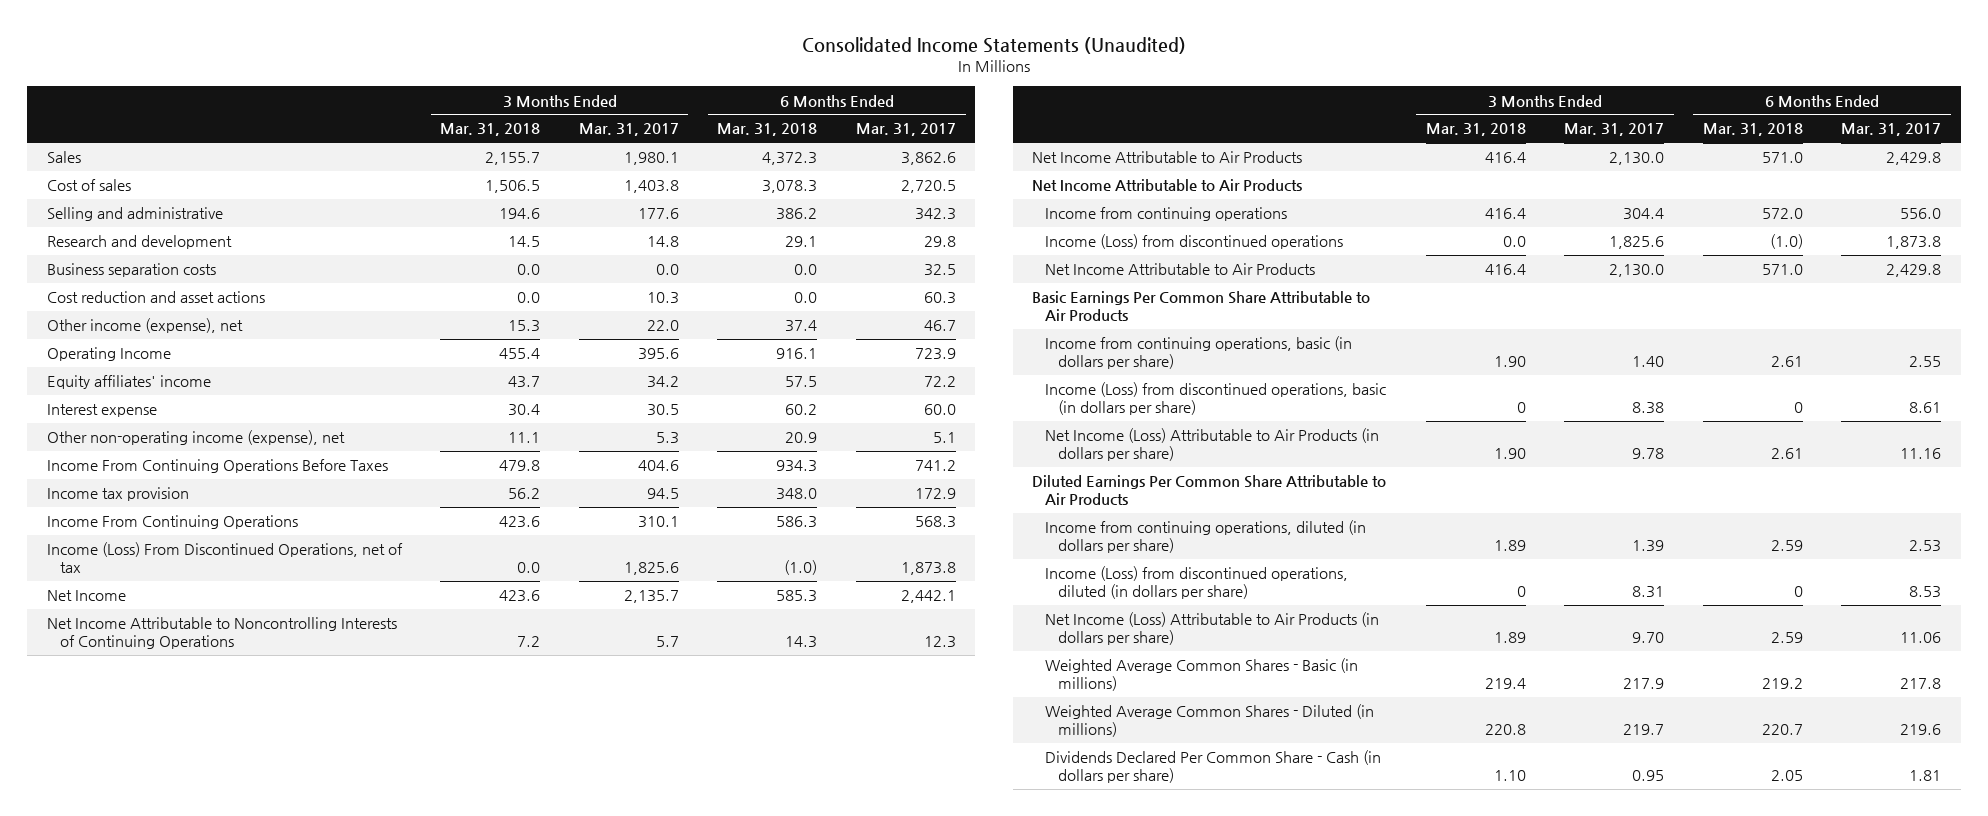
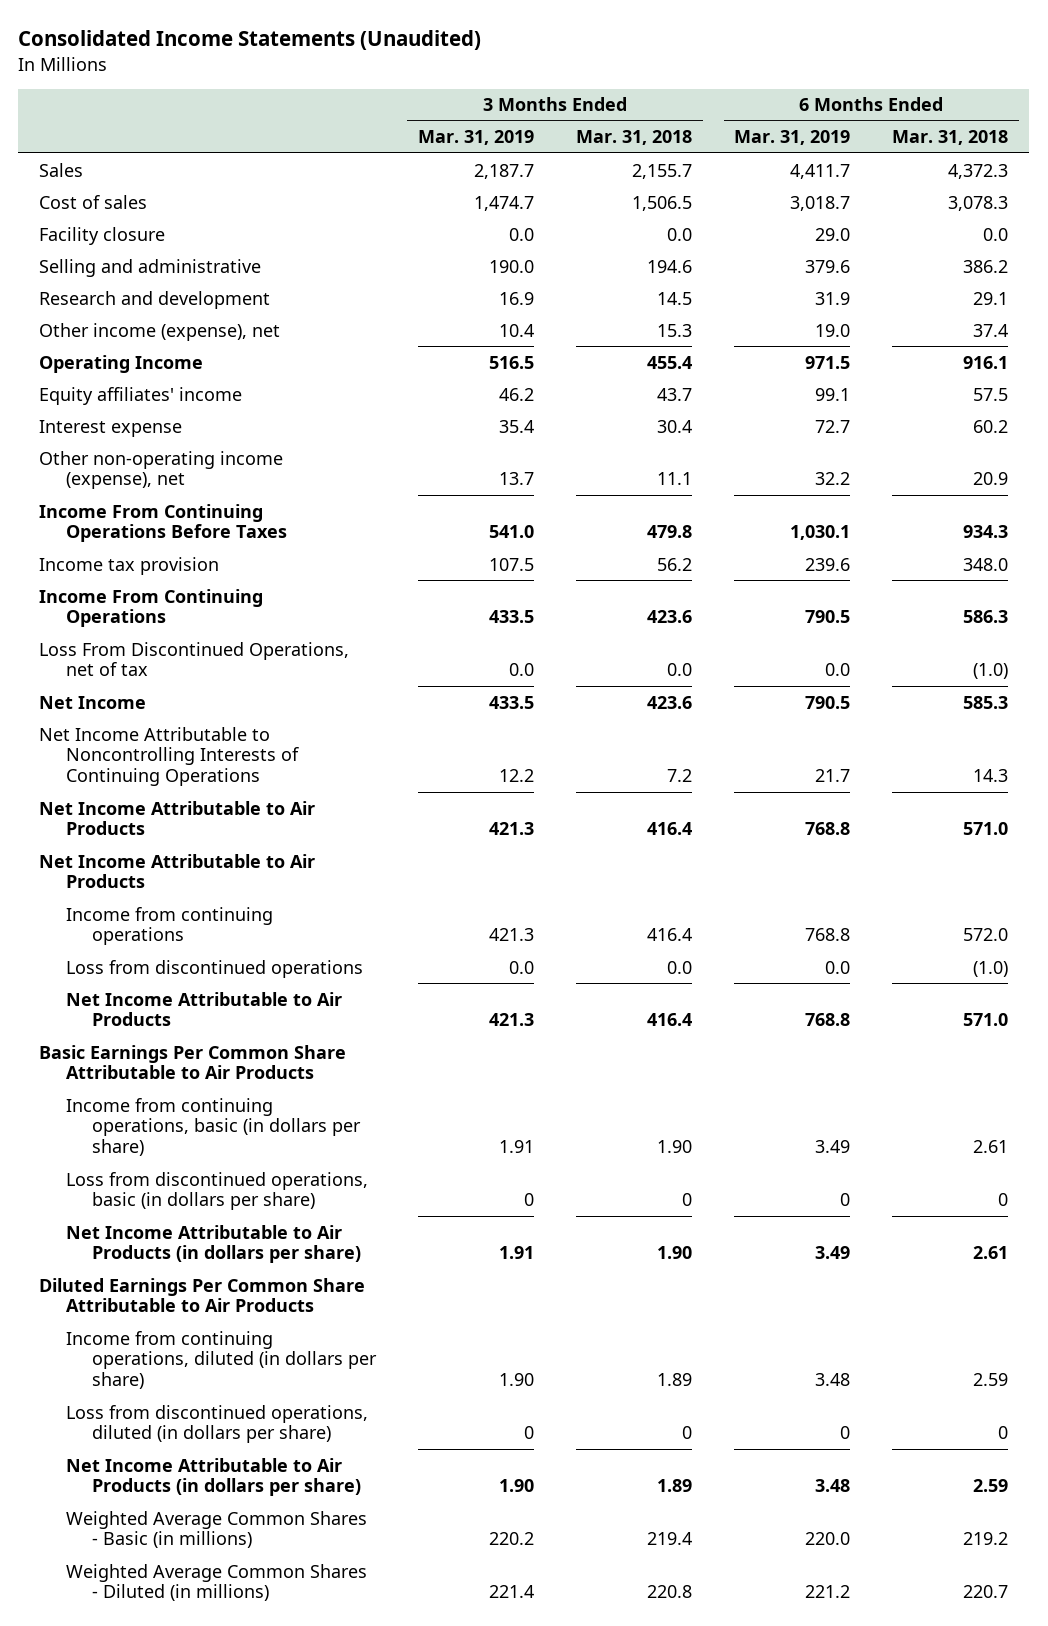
[578,123,679,137] Mar. 31, 2017 -> none
[855,123,956,137] Mar. 31, 2017 -> none
none -> [417,130,534,146] Mar. 31, 2019
none -> [734,130,851,146] Mar. 31, 2019
none -> [39,226,166,245] Facility closure
[46,263,216,278] Business separation costs -> none
[46,291,265,304] Cost reduction and asset actions -> none
[46,542,403,574] Income (Loss) From Discontinued Operations, net of tax -> [39,641,350,677] Loss From Discontinued Operations, net of tax
[1045,234,1344,250] Income (Loss) from discontinued operations -> [65,959,363,978] Loss from discontinued operations
[1045,382,1387,416] Income (Loss) from discontinued operations, basic (in dollars per share) -> [65,1171,368,1211] Loss from discontinued operations, basic (in dollars per share)
[1045,428,1380,462] Net Income (Loss) Attributable to Air Products (in dollars per share) -> [65,1224,361,1264] Net Income Attributable to Air Products (in dollars per share)
[1045,566,1349,600] Income (Loss) from discontinued operations, diluted (in dollars per share) -> [65,1404,368,1444] Loss from discontinued operations, diluted (in dollars per share)
[1045,612,1380,646] Net Income (Loss) Attributable to Air Products (in dollars per share) -> [65,1457,361,1497] Net Income Attributable to Air Products (in dollars per share)
[1045,750,1382,784] Dividends Declared Per Common Share - Cash (in dollars per share) -> none

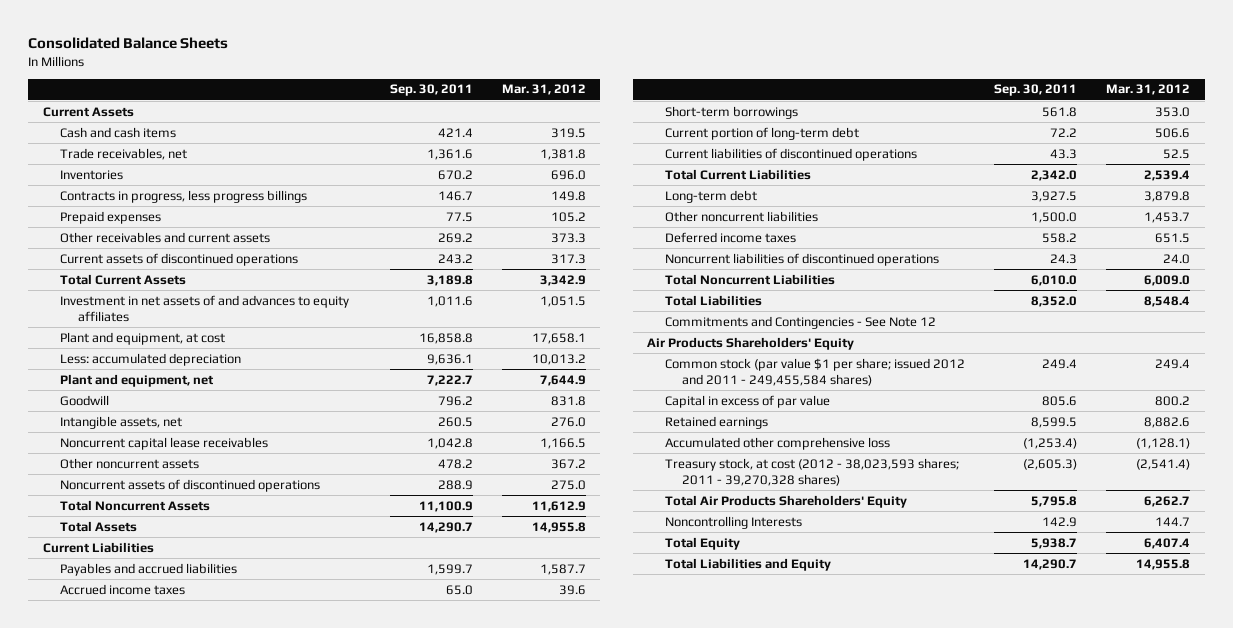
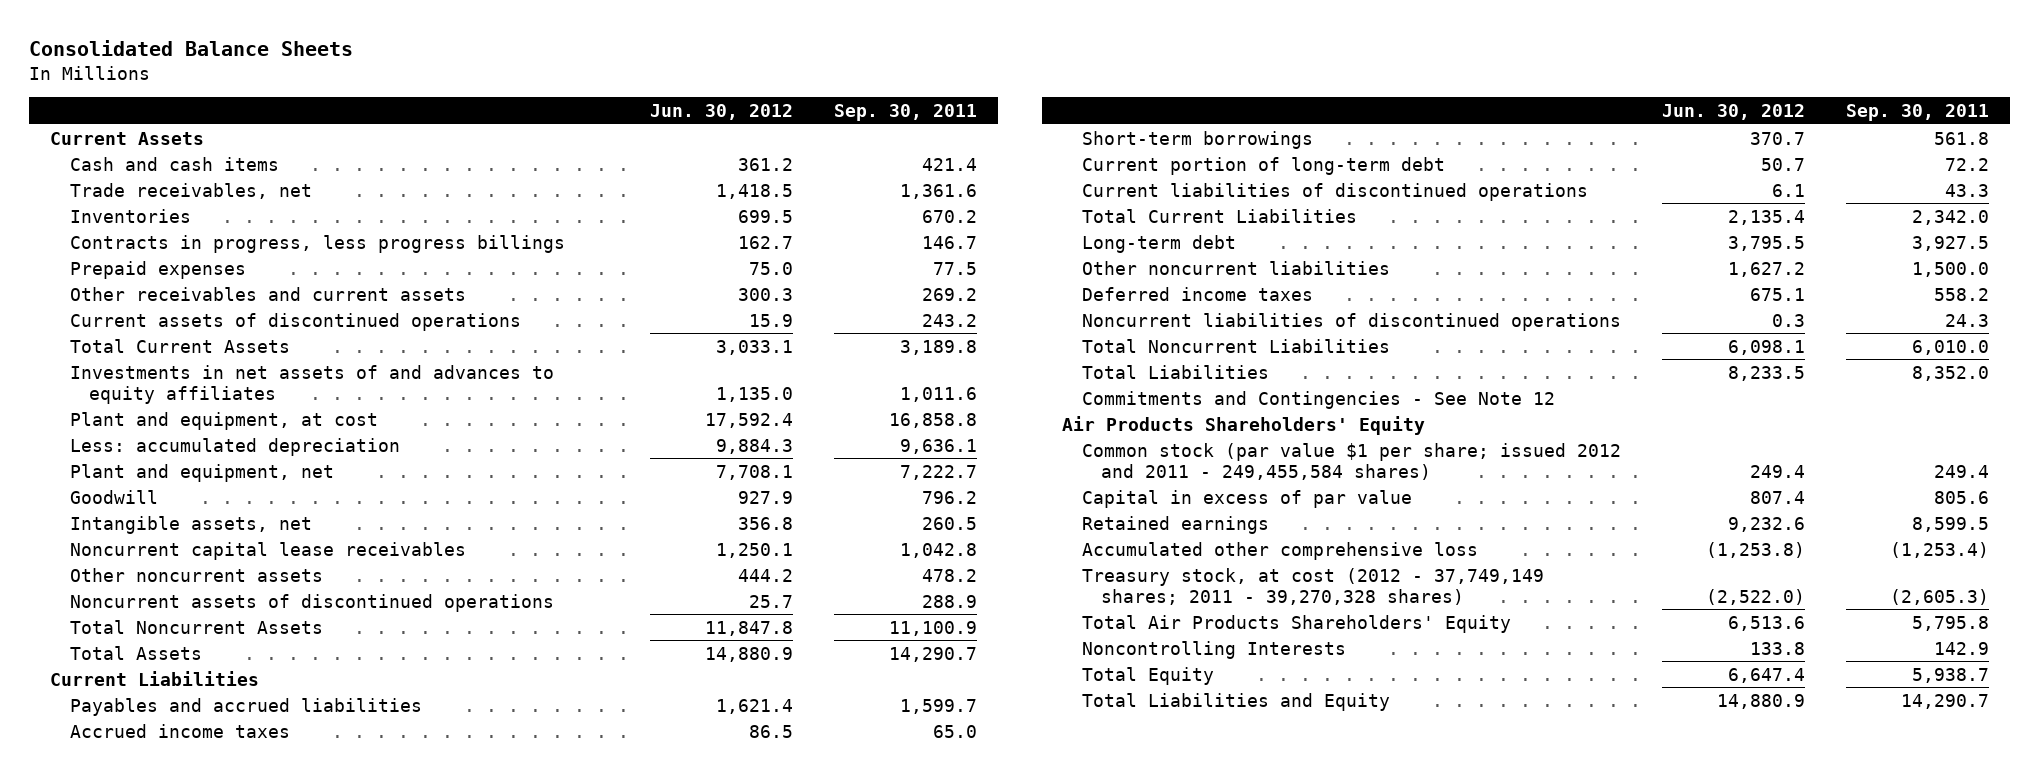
[501,84,586,96] Mar. 31, 2012 -> none
none -> [649,103,793,120] Jun. 30, 2012
[60,294,350,323] Investment in net assets of and advances to equity affiliates -> [69,364,554,404] Investments in net assets of and advances to equity affiliates
[664,457,959,487] Treasury stock, at cost (2012 - 38,023,593 shares; 2011 - 39,270,328 shares) -> [1081,567,1544,605] Treasury stock, at cost (2012 - 37,749,149 shares; 2011 - 39,270,328 shares)

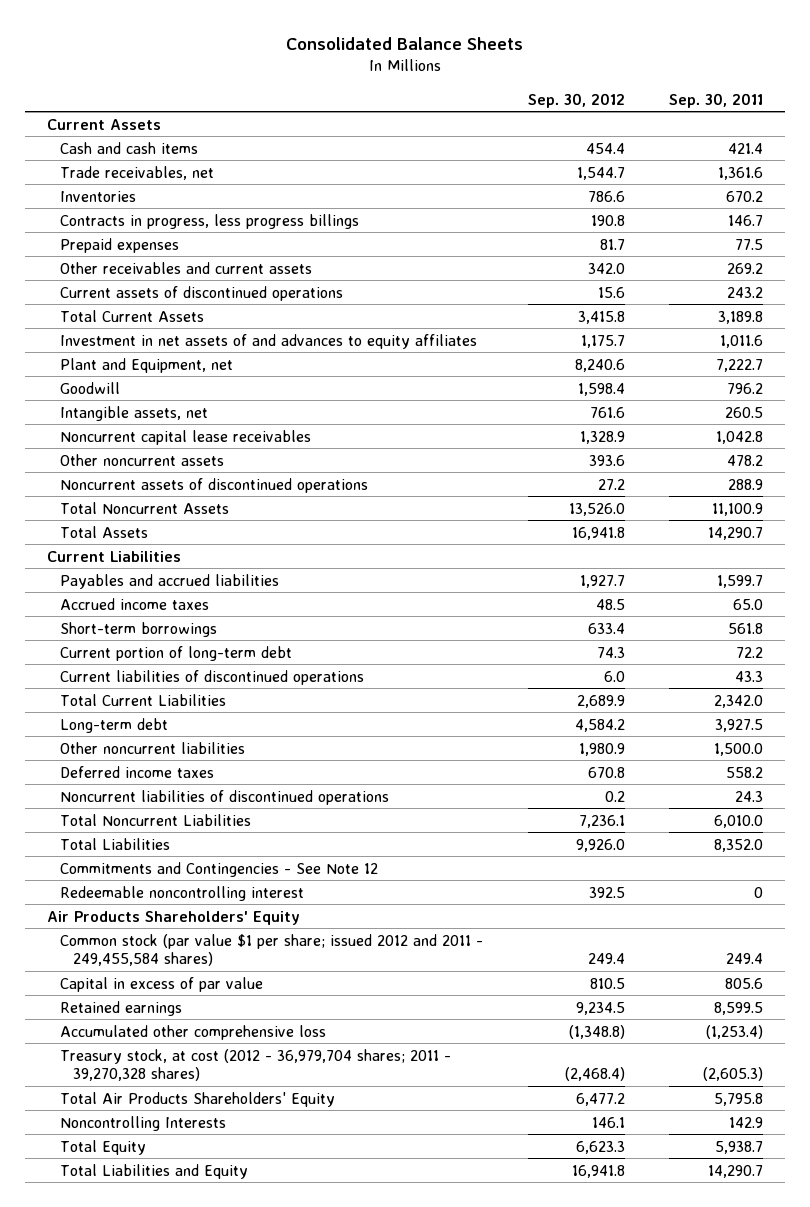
[649,103,793,120] Jun. 30, 2012 -> none
none -> [527,92,625,108] Sep. 30, 2012
[69,411,378,430] Plant and equipment, at cost -> none
[69,437,400,456] Less: accumulated depreciation -> none
[69,364,554,404] Investments in net assets of and advances to equity affiliates -> [60,333,478,349] Investment in net assets of and advances to equity affiliates
[69,463,334,482] Plant and equipment, net -> [60,357,234,373] Plant and Equipment, net
none -> [60,885,305,901] Redeemable noncontrolling interest
[1081,567,1544,605] Treasury stock, at cost (2012 - 37,749,149 shares; 2011 - 39,270,328 shares) -> [60,1048,452,1082] Treasury stock, at cost (2012 - 36,979,704 shares; 2011 - 39,270,328 shares)

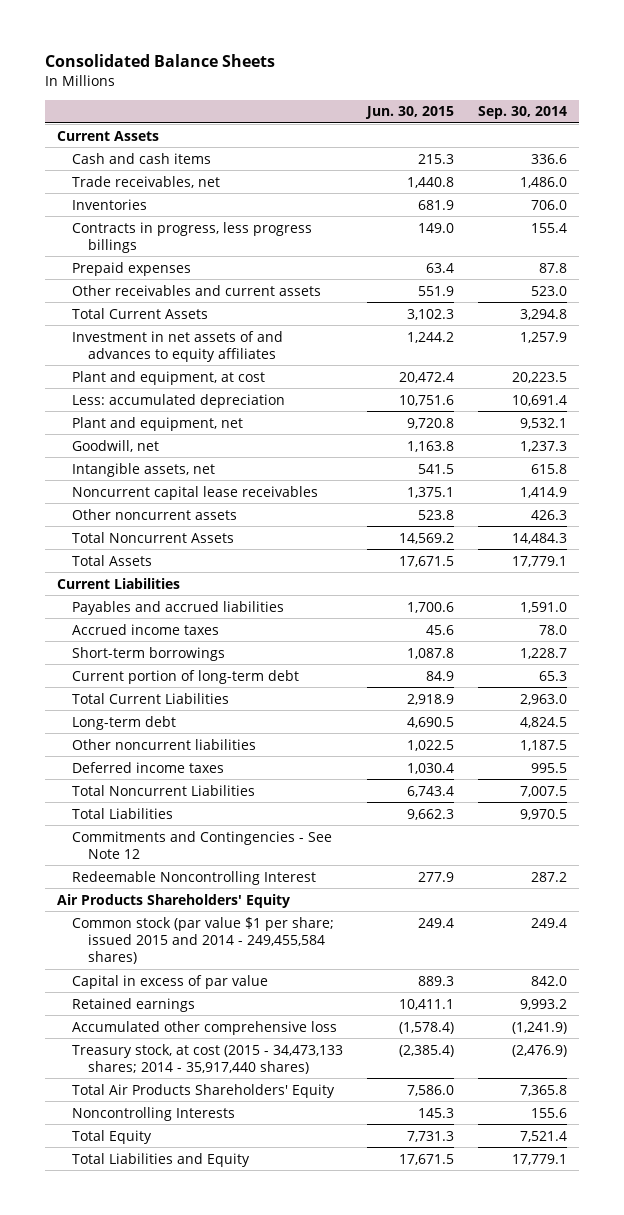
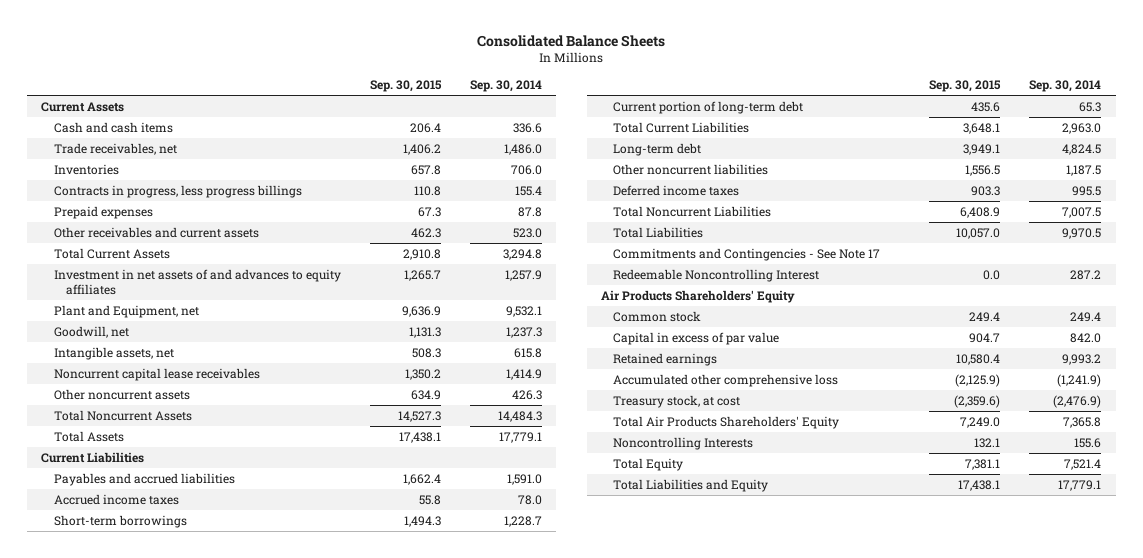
[365,106,455,120] Jun. 30, 2015 -> none
none -> [369,80,442,93] Sep. 30, 2015
[72,370,266,385] Plant and equipment, at cost -> none
[72,393,286,408] Less: accumulated depreciation -> none
[72,416,244,431] Plant and equipment, net -> [53,304,199,318] Plant and Equipment, net
[72,830,333,859] Commitments and Contingencies - See Note 12 -> [613,247,881,261] Commitments and Contingencies - See Note 17
[72,916,335,965] Common stock (par value $1 per share; issued 2015 and 2014 - 249,455,584 shares) -> [613,310,702,322] Common stock
[72,1043,344,1074] Treasury stock, at cost (2015 - 34,473,133 shares; 2014 - 35,917,440 shares) -> [613,394,741,408] Treasury stock, at cost

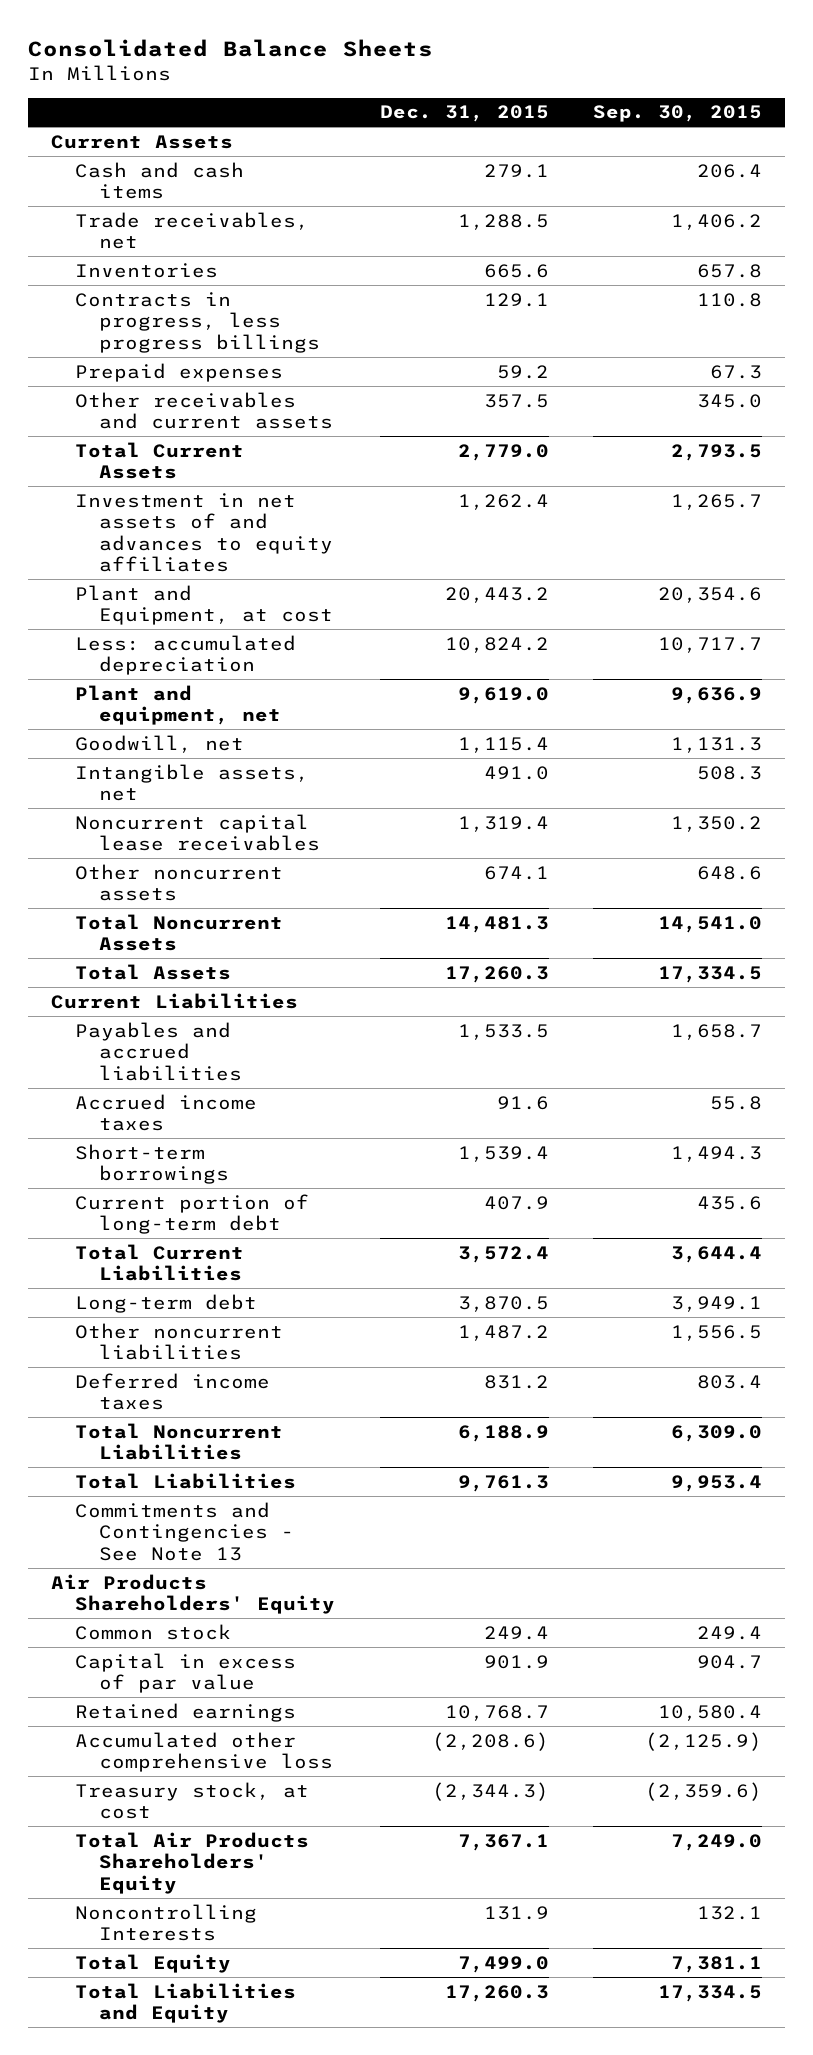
[469,80,542,93] Sep. 30, 2014 -> none
none -> [379,105,549,123] Dec. 31, 2015
[410,227,441,238] 462.3 -> [697,393,763,408] 345.0
[402,248,441,260] 2,910.8 -> [671,443,763,461] 2,793.5
none -> [74,584,334,626] Plant and Equipment, at cost
none -> [74,634,296,676] Less: accumulated depreciation
[53,304,199,318] Plant and Equipment, net -> [74,684,282,726] Plant and equipment, net
[410,389,441,400] 634.9 -> [697,865,763,880] 648.6
[397,410,441,422] 14,527.3 -> [658,915,763,933] 14,541.0
[398,431,441,443] 17,438.1 -> [658,965,763,983] 17,334.5
[402,473,441,485] 1,662.4 -> [671,1023,763,1040] 1,658.7
[963,122,1001,134] 3,648.1 -> [671,1245,763,1263] 3,644.4
[613,268,820,282] Redeemable Noncontrolling Interest -> none
[971,185,1001,196] 903.3 -> [697,1374,763,1389] 803.4
[960,206,1001,218] 6,408.9 -> [671,1424,763,1442] 6,309.0
[956,227,1001,239] 10,057.0 -> [671,1474,763,1492] 9,953.4
[613,247,881,261] Commitments and Contingencies - See Note 17 -> [74,1501,295,1561] Commitments and Contingencies - See Note 13
[958,479,1001,491] 17,438.1 -> [658,1984,763,2002] 17,334.5

